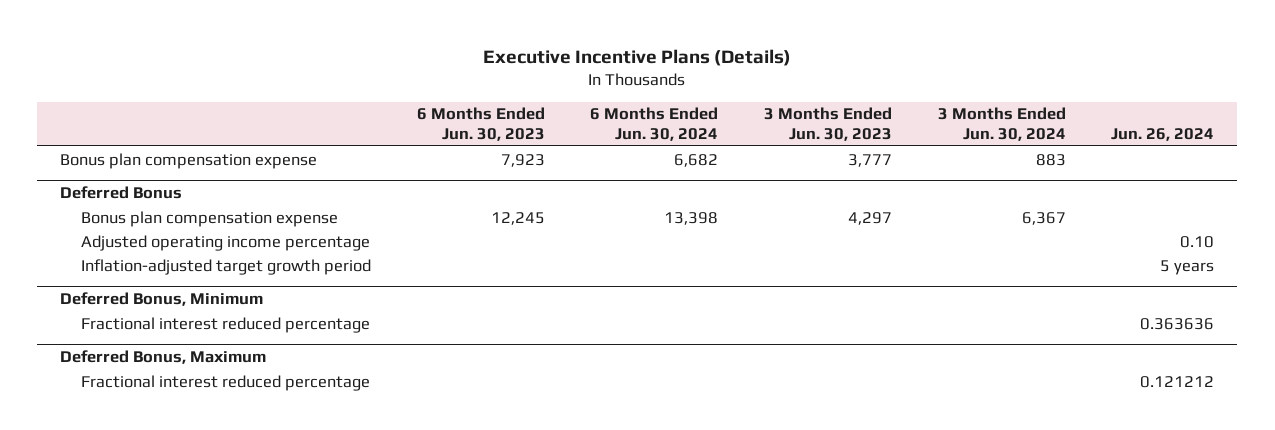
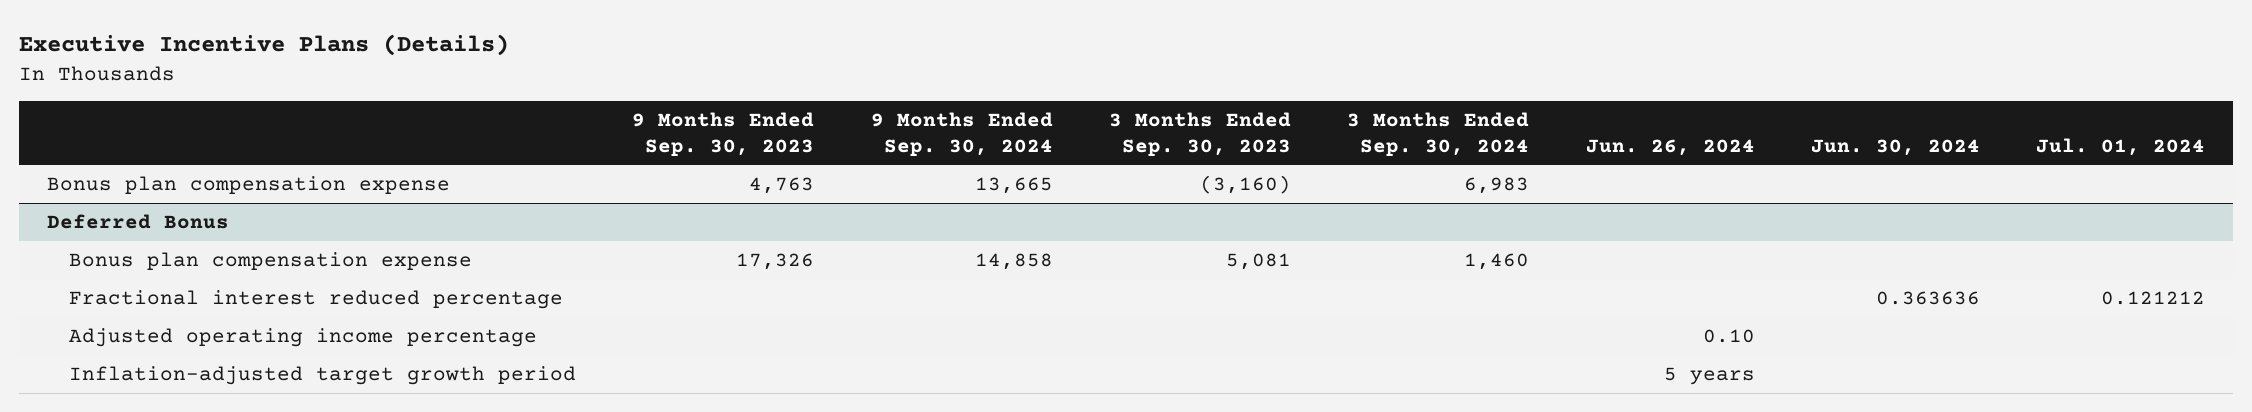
[416,107,545,141] 6 Months Ended Jun. 30, 2023 -> none
[590,107,719,141] 6 Months Ended Jun. 30, 2024 -> none
[764,107,893,141] 3 Months Ended Jun. 30, 2023 -> none
[937,107,1066,141] 3 Months Ended Jun. 30, 2024 -> none
none -> [632,111,815,156] 9 Months Ended Sep. 30, 2023
none -> [870,111,1053,156] 9 Months Ended Sep. 30, 2024
none -> [1109,111,1292,156] 3 Months Ended Sep. 30, 2023
none -> [1347,111,1530,156] 3 Months Ended Sep. 30, 2024
none -> [1810,138,1980,156] Jun. 30, 2024
none -> [2036,137,2206,156] Jul. 01, 2024
none -> [69,290,564,310] Fractional interest reduced percentage
[60,292,264,307] Deferred Bonus, Minimum -> none
[80,316,370,333] Fractional interest reduced percentage -> none
[60,350,267,365] Deferred Bonus, Maximum -> none
[80,374,370,391] Fractional interest reduced percentage -> none

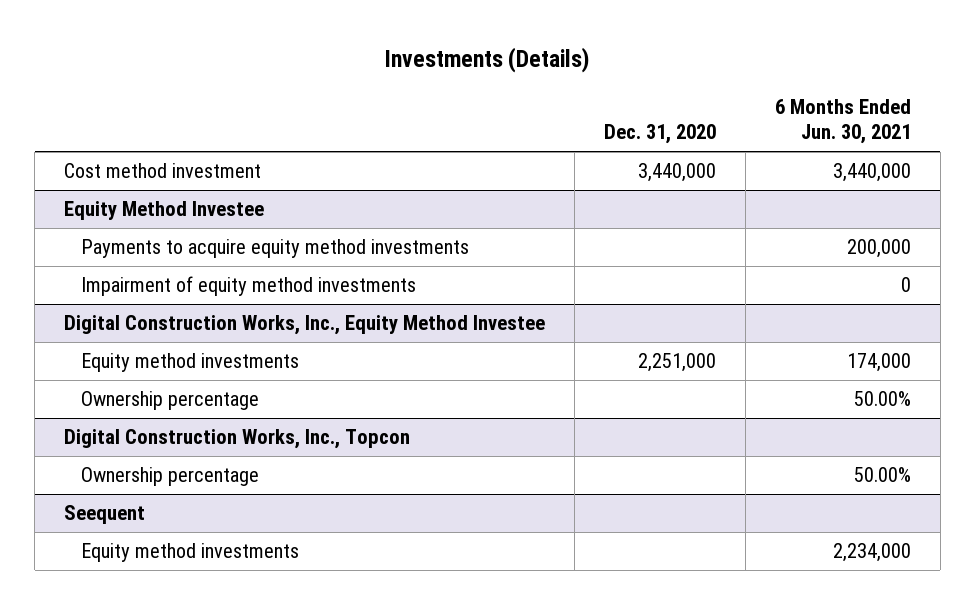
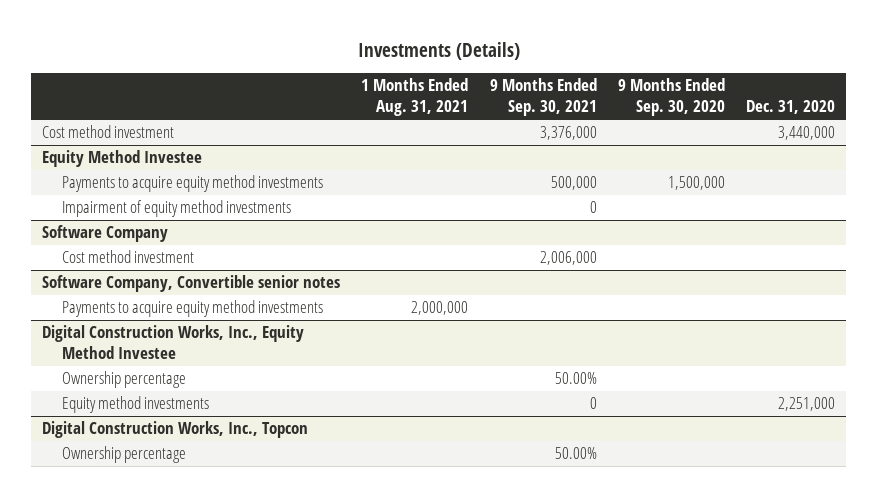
[774,98,911,145] 6 Months Ended Jun. 30, 2021 -> none
none -> [361,78,469,117] 1 Months Ended Aug. 31, 2021
none -> [489,78,597,117] 9 Months Ended Sep. 30, 2021
none -> [617,78,725,117] 9 Months Ended Sep. 30, 2020
none -> [42,225,169,243] Software Company
none -> [61,250,194,264] Cost method investment
none -> [42,275,341,293] Software Company, Convertible senior notes
none -> [61,300,323,318] Payments to acquire equity method investments
[81,353,300,373] Equity method investments -> [61,396,209,414] Equity method investments
[64,505,146,525] Seequent -> none
[81,543,300,563] Equity method investments -> none

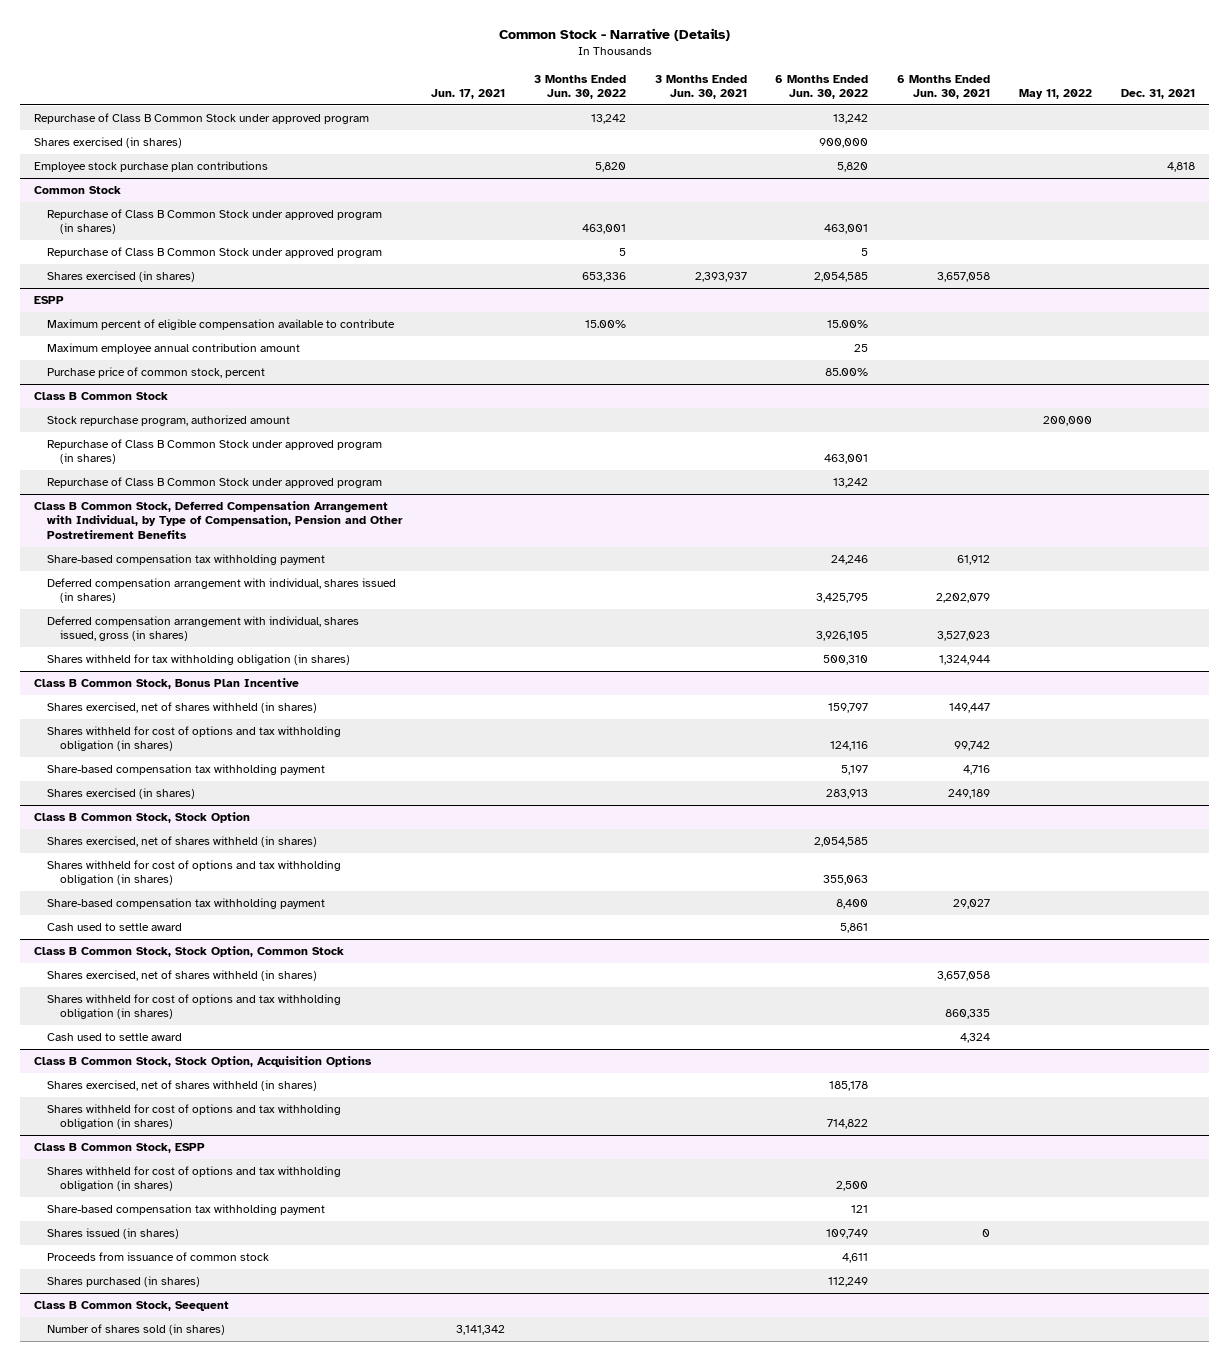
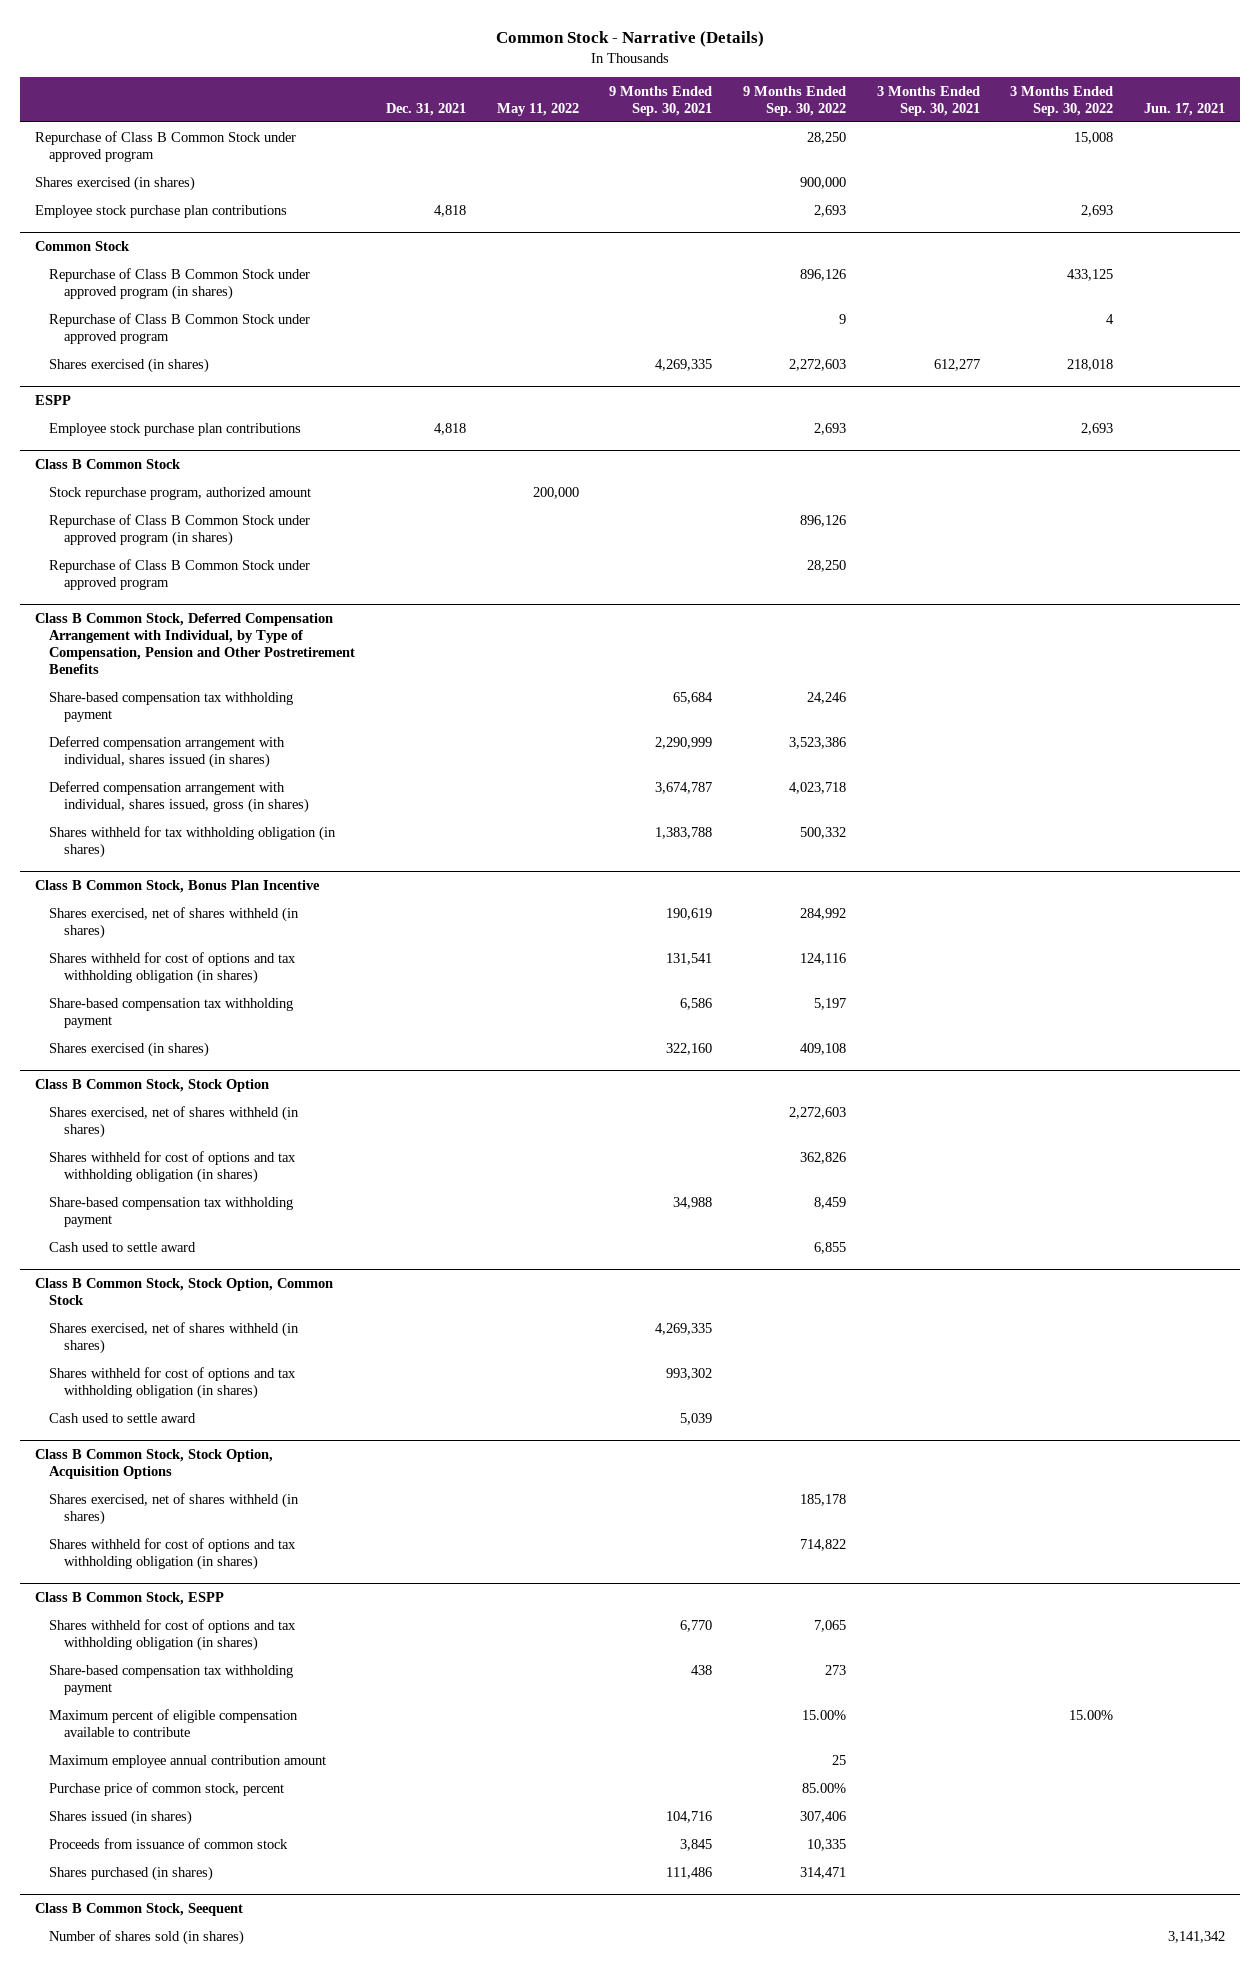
[533,74,626,100] 3 Months Ended Jun. 30, 2022 -> none
[654,74,747,100] 3 Months Ended Jun. 30, 2021 -> none
[775,74,869,100] 6 Months Ended Jun. 30, 2022 -> none
[897,74,991,100] 6 Months Ended Jun. 30, 2021 -> none
none -> [609,85,713,116] 9 Months Ended Sep. 30, 2021
none -> [742,85,846,116] 9 Months Ended Sep. 30, 2022
none -> [876,85,980,116] 3 Months Ended Sep. 30, 2021
none -> [1010,85,1114,116] 3 Months Ended Sep. 30, 2022
[47,318,396,330] Maximum percent of eligible compensation available to contribute -> none
[47,342,301,354] Maximum employee annual contribution amount -> none
[47,366,266,378] Purchase price of common stock, percent -> none
none -> [49,422,302,436] Employee stock purchase plan contributions
none -> [49,1708,299,1737] Maximum percent of eligible compensation available to contribute
none -> [49,1754,327,1768] Maximum employee annual contribution amount
none -> [49,1781,285,1796] Purchase price of common stock, percent

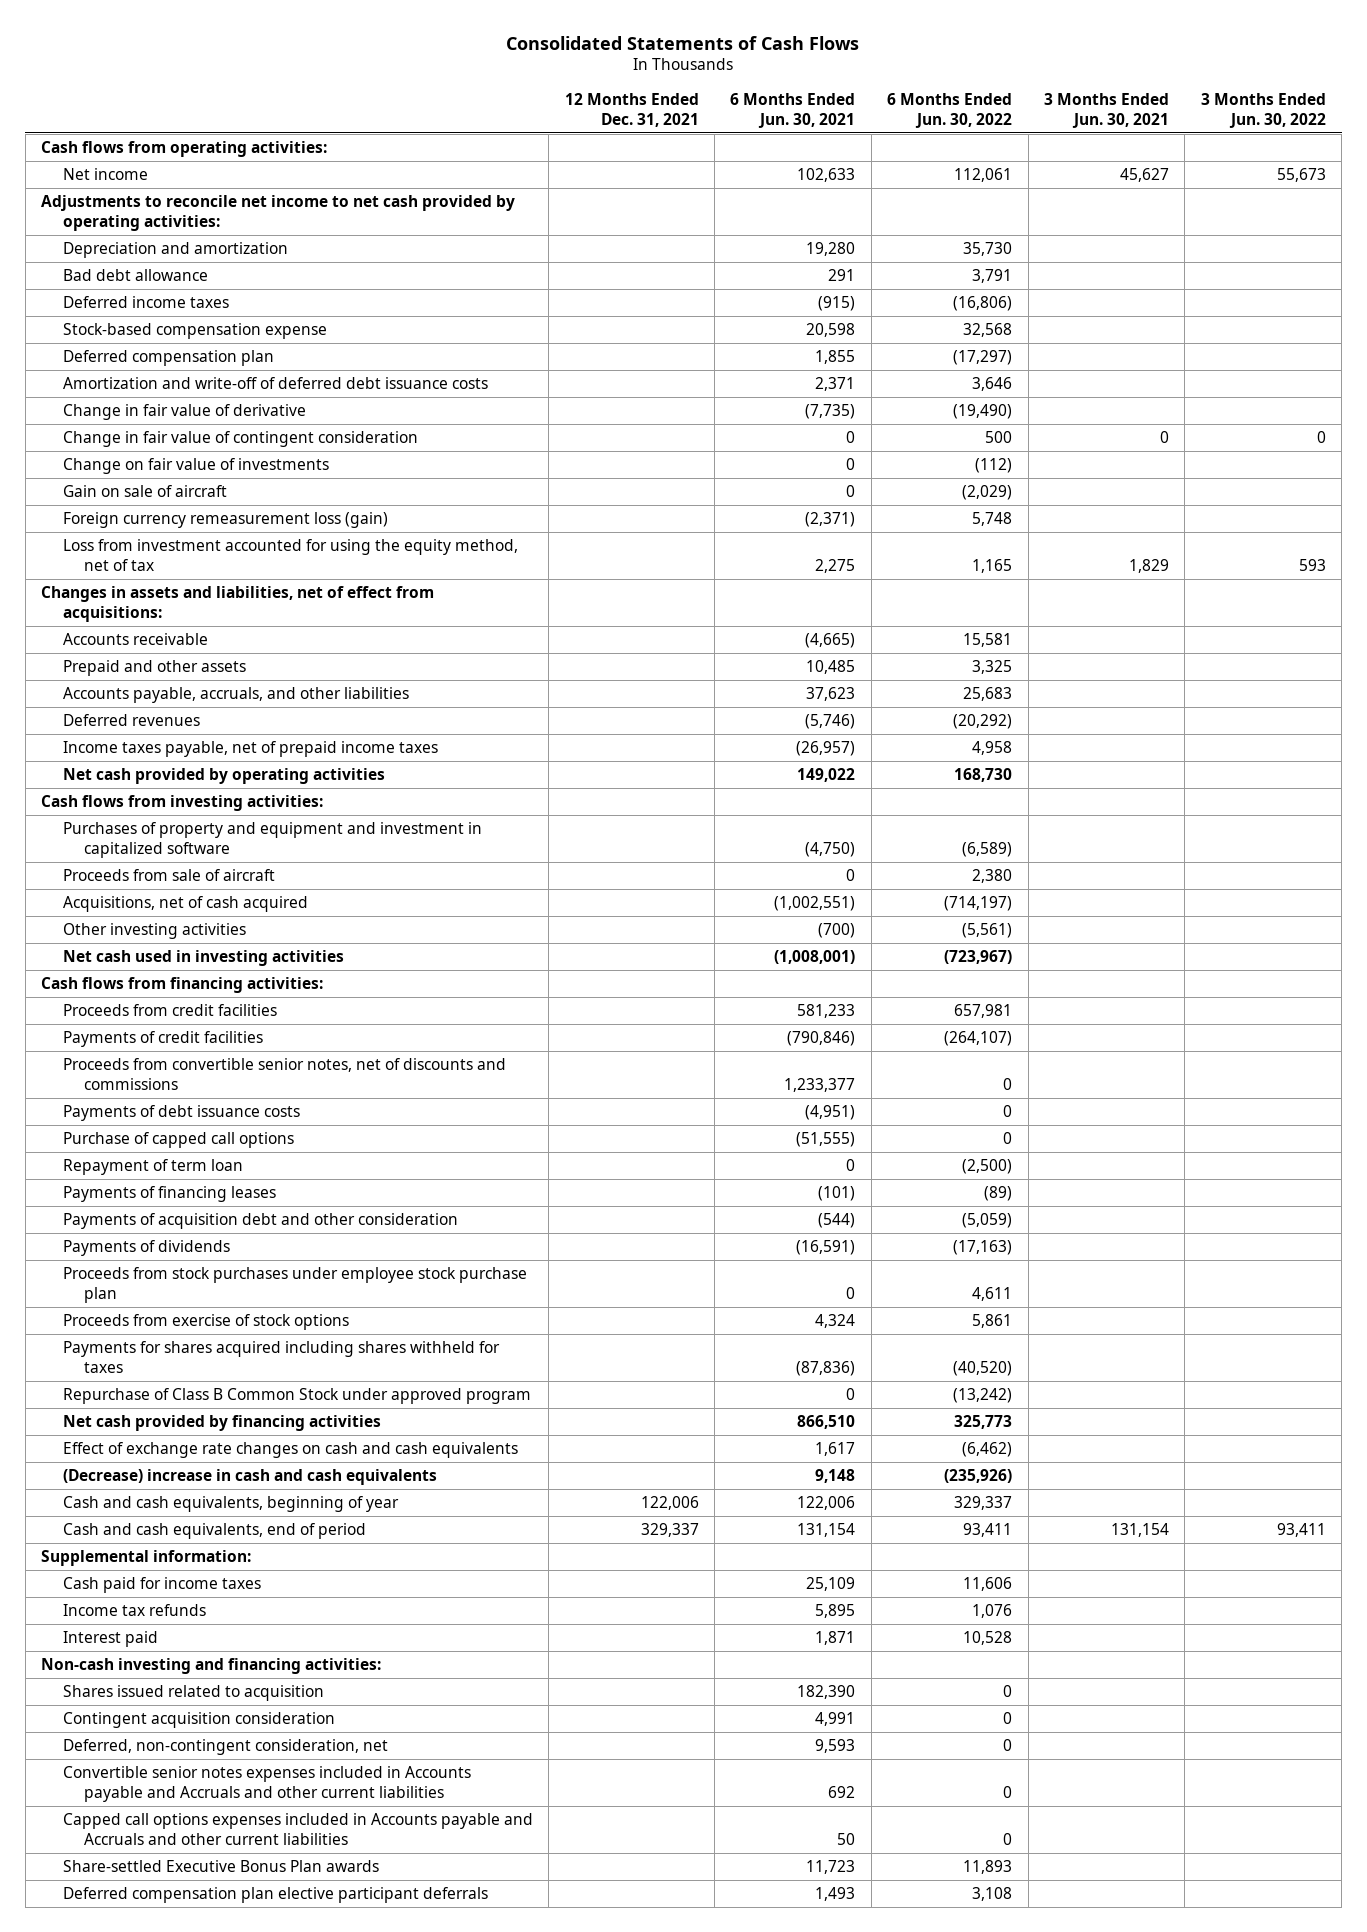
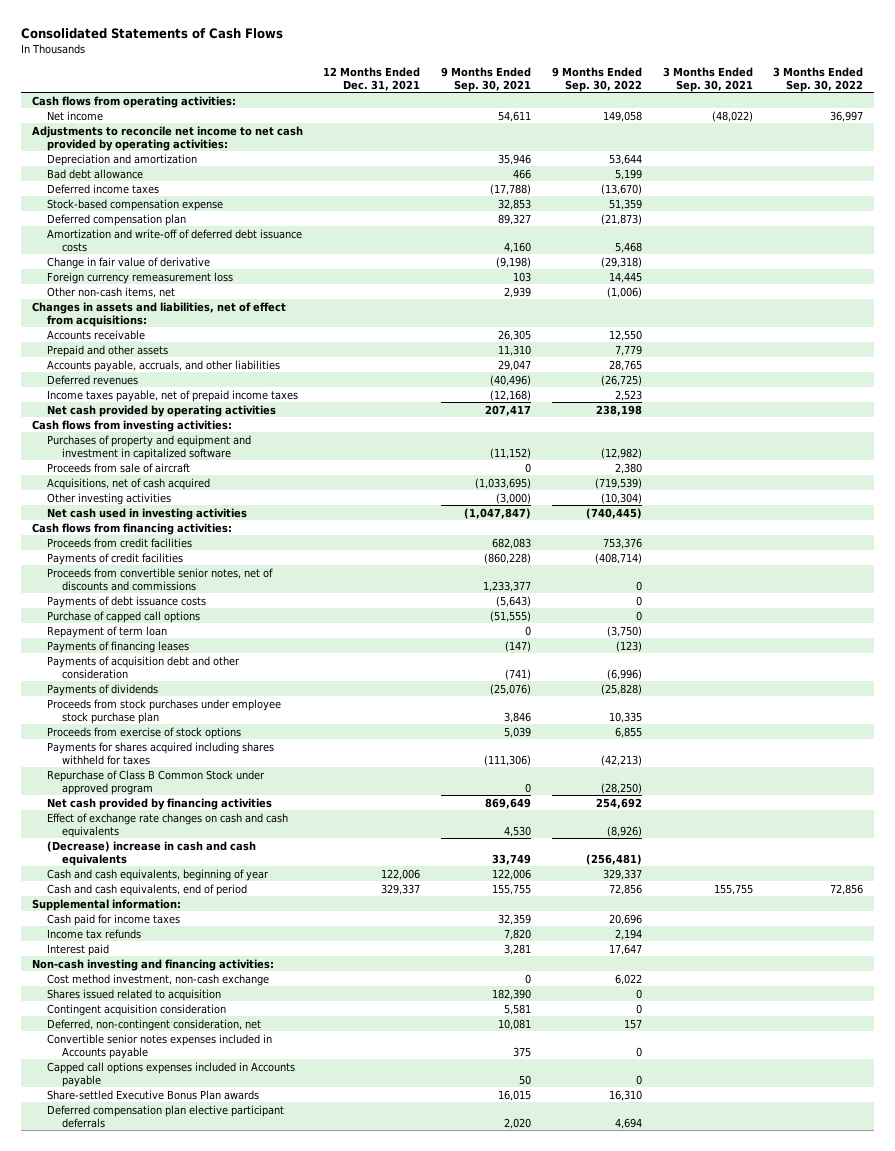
[730,92,856,128] 6 Months Ended Jun. 30, 2021 -> none
[887,92,1013,128] 6 Months Ended Jun. 30, 2022 -> none
[1043,92,1169,128] 3 Months Ended Jun. 30, 2021 -> none
[1200,92,1326,128] 3 Months Ended Jun. 30, 2022 -> none
none -> [441,66,532,92] 9 Months Ended Sep. 30, 2021
none -> [551,66,642,92] 9 Months Ended Sep. 30, 2022
none -> [662,66,753,92] 3 Months Ended Sep. 30, 2021
none -> [773,66,864,92] 3 Months Ended Sep. 30, 2022
[62,430,418,447] Change in fair value of contingent consideration -> none
[62,457,329,474] Change on fair value of investments -> none
[62,484,227,497] Gain on sale of aircraft -> none
[62,538,518,571] Loss from investment accounted for using the equity method, net of tax -> none
[62,511,388,528] Foreign currency remeasurement loss (gain) -> [46,271,233,284] Foreign currency remeasurement loss
none -> [46,286,175,298] Other non-cash items, net
none -> [46,973,269,986] Cost method investment, non-cash exchange
[62,1765,471,1802] Convertible senior notes expenses included in Accounts payable and Accruals and other current liabilities -> [46,1033,272,1059] Convertible senior notes expenses included in Accounts payable
[62,1812,533,1845] Capped call options expenses included in Accounts payable and Accruals and other current liabilities -> [46,1061,295,1087] Capped call options expenses included in Accounts payable

